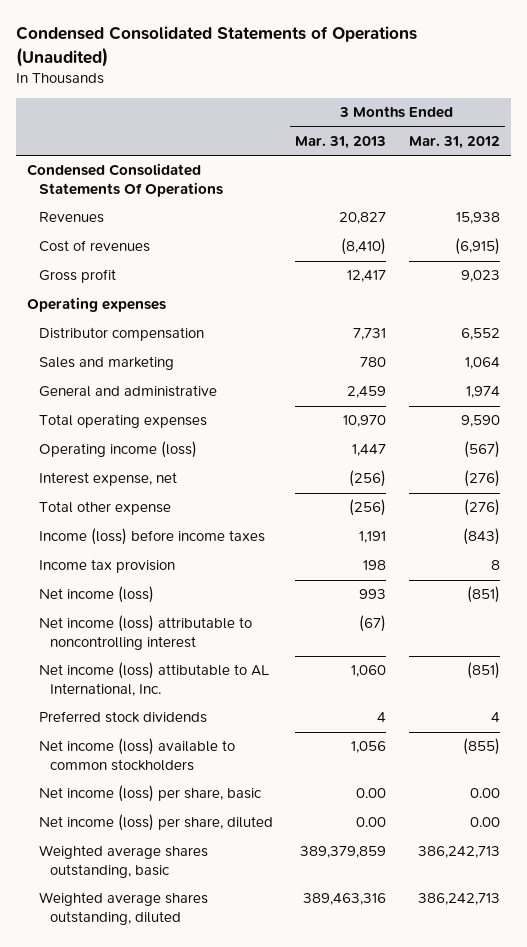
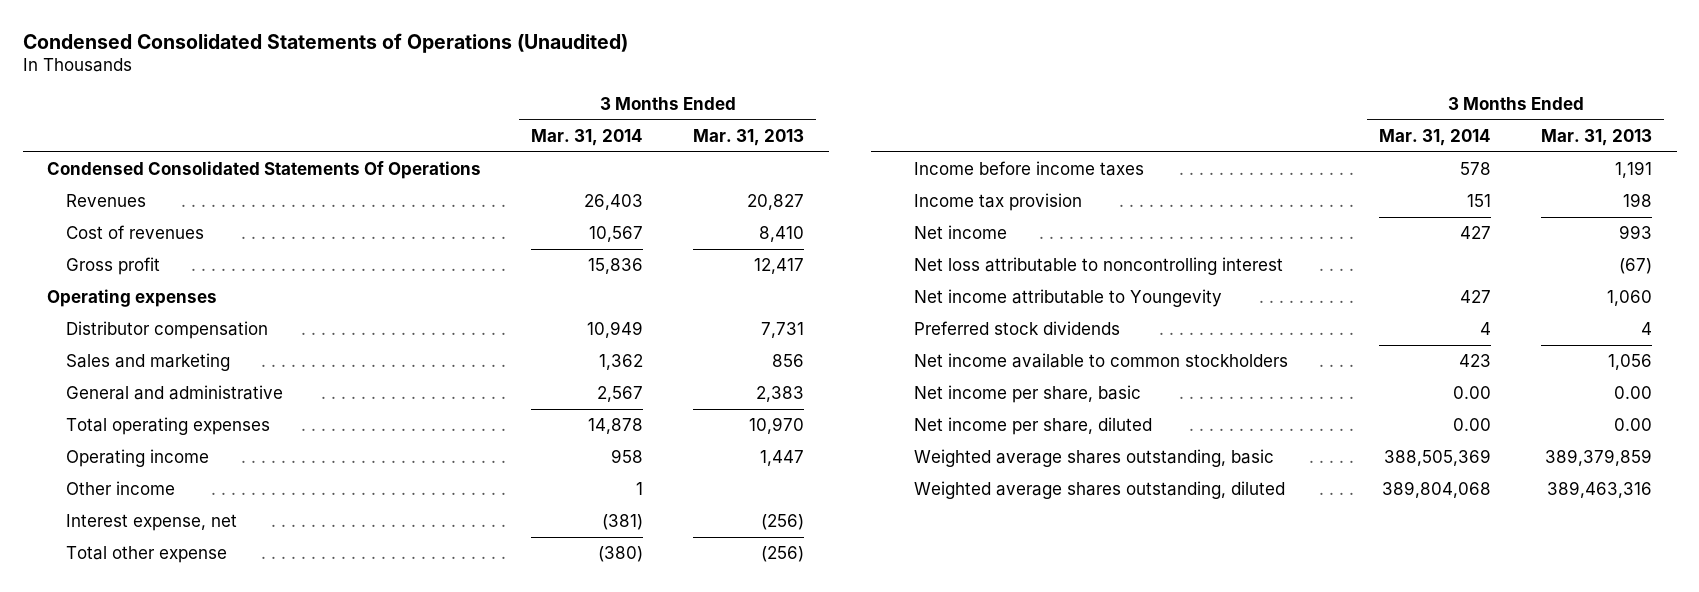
[408,135,500,149] Mar. 31, 2012 -> none
none -> [531,128,644,146] Mar. 31, 2014
[341,238,387,256] (8,410) -> [758,226,804,243] 8,410
[360,357,387,368] 780 -> [771,354,804,368] 856
[347,386,387,399] 2,459 -> [755,386,804,403] 2,383
[38,441,197,459] Operating income (loss) -> [65,449,209,468] Operating income
none -> [65,481,175,496] Other income
[38,528,265,546] Income (loss) before income taxes -> [913,161,1144,177] Income before income taxes
[38,662,269,697] Net income (loss) attibutable to AL International, Inc. -> none
[38,586,154,604] Net income (loss) -> [913,225,1007,240] Net income
[38,615,252,651] Net income (loss) attributable to noncontrolling interest -> [913,257,1283,276] Net loss attributable to noncontrolling interest
none -> [913,289,1222,308] Net income attributable to Youngevity
[38,738,235,772] Net income (loss) available to common stockholders -> [913,353,1288,369] Net income available to common stockholders
[38,785,262,803] Net income (loss) per share, basic -> [913,385,1141,404] Net income per share, basic
[38,814,273,832] Net income (loss) per share, diluted -> [913,417,1152,436] Net income per share, diluted

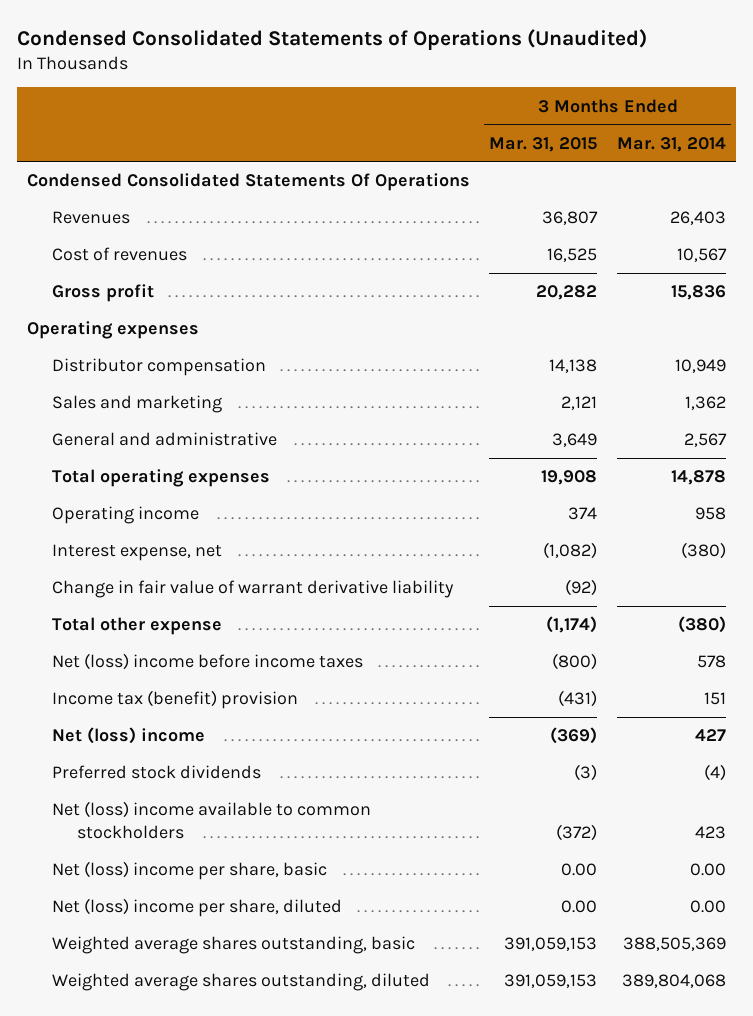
[692,128,804,146] Mar. 31, 2013 -> none
none -> [489,136,598,152] Mar. 31, 2015
[65,481,175,496] Other income -> none
[602,514,644,531] (381) -> [680,542,726,560] (380)
none -> [51,580,454,599] Change in fair value of warrant derivative liability
[913,257,1283,276] Net loss attributable to noncontrolling interest -> none
[913,289,1222,308] Net income attributable to Youngevity -> none
[913,161,1144,177] Income before income taxes -> [51,653,363,671] Net (loss) income before income taxes
[913,193,1082,212] Income tax provision -> [51,690,298,710] Income tax (benefit) provision
[913,225,1007,240] Net income -> [51,727,205,745] Net (loss) income
[1480,322,1492,336] 4 -> [703,764,726,782] (4)
[913,353,1288,369] Net income available to common stockholders -> [51,801,371,839] Net (loss) income available to common stockholders
[913,385,1141,404] Net income per share, basic -> [51,861,327,881] Net (loss) income per share, basic
[913,417,1152,436] Net income per share, diluted -> [51,898,342,918] Net (loss) income per share, diluted

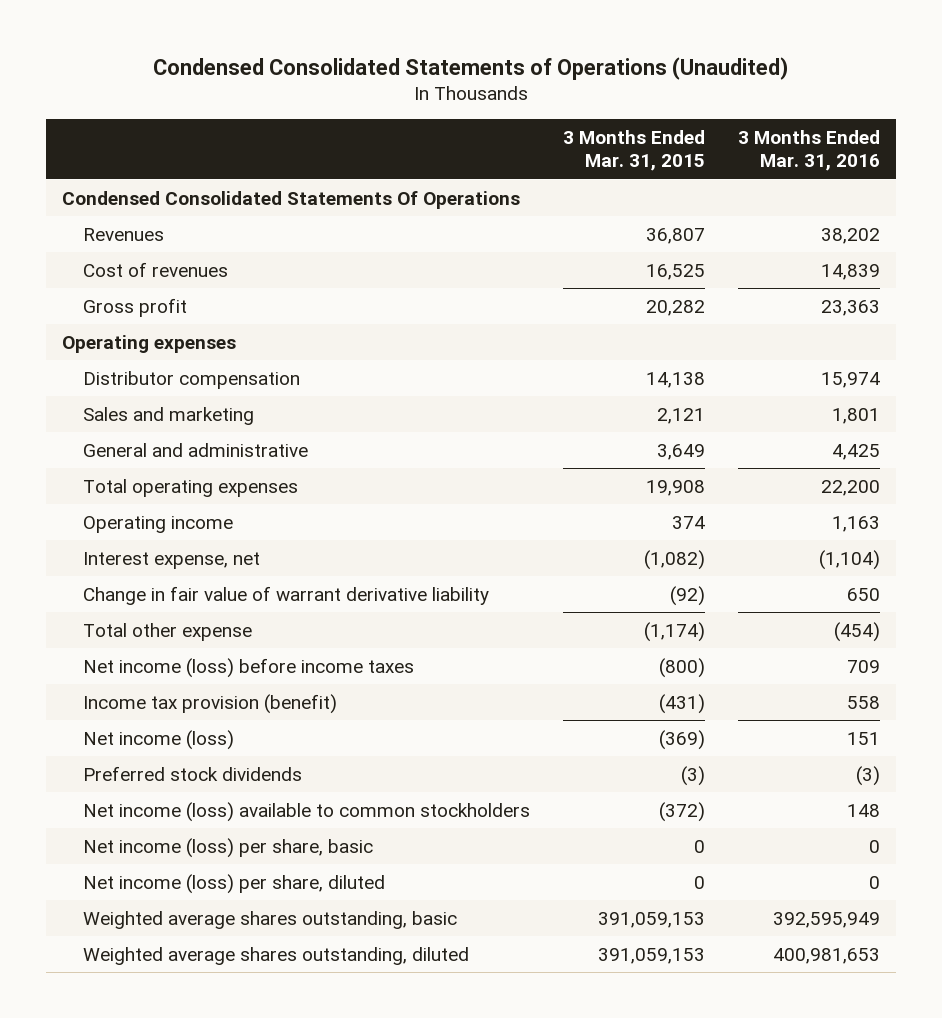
[616,136,726,152] Mar. 31, 2014 -> none
none -> [737,130,880,171] 3 Months Ended Mar. 31, 2016
[51,653,363,671] Net (loss) income before income taxes -> [83,657,415,678] Net income (loss) before income taxes
[51,690,298,710] Income tax (benefit) provision -> [83,693,338,714] Income tax provision (benefit)
[51,727,205,745] Net (loss) income -> [83,729,235,750] Net income (loss)
[51,801,371,839] Net (loss) income available to common stockholders -> [83,801,531,822] Net income (loss) available to common stockholders
[51,861,327,881] Net (loss) income per share, basic -> [83,837,374,858] Net income (loss) per share, basic
[561,863,598,877] 0.00 -> [693,839,705,853] 0
[51,898,342,918] Net (loss) income per share, diluted -> [83,873,386,894] Net income (loss) per share, diluted
[561,900,598,914] 0.00 -> [693,875,705,889] 0

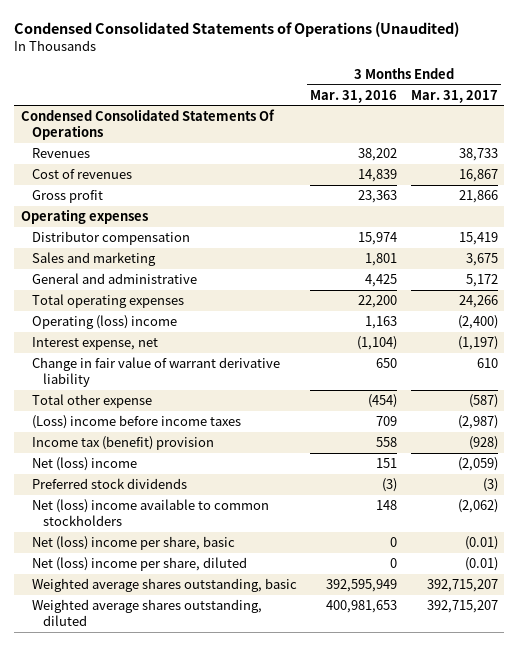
[562,130,705,171] 3 Months Ended Mar. 31, 2015 -> none
none -> [410,89,498,103] Mar. 31, 2017
[83,515,234,533] Operating income -> [32,315,178,330] Operating (loss) income
[83,657,415,678] Net income (loss) before income taxes -> [32,415,242,430] (Loss) income before income taxes
[83,693,338,714] Income tax provision (benefit) -> [32,436,215,451] Income tax (benefit) provision
[83,729,235,750] Net income (loss) -> [32,457,138,472] Net (loss) income
[83,801,531,822] Net income (loss) available to common stockholders -> [32,499,270,527] Net (loss) income available to common stockholders
[83,837,374,858] Net income (loss) per share, basic -> [32,536,236,551] Net (loss) income per share, basic
[83,873,386,894] Net income (loss) per share, diluted -> [32,557,248,572] Net (loss) income per share, diluted

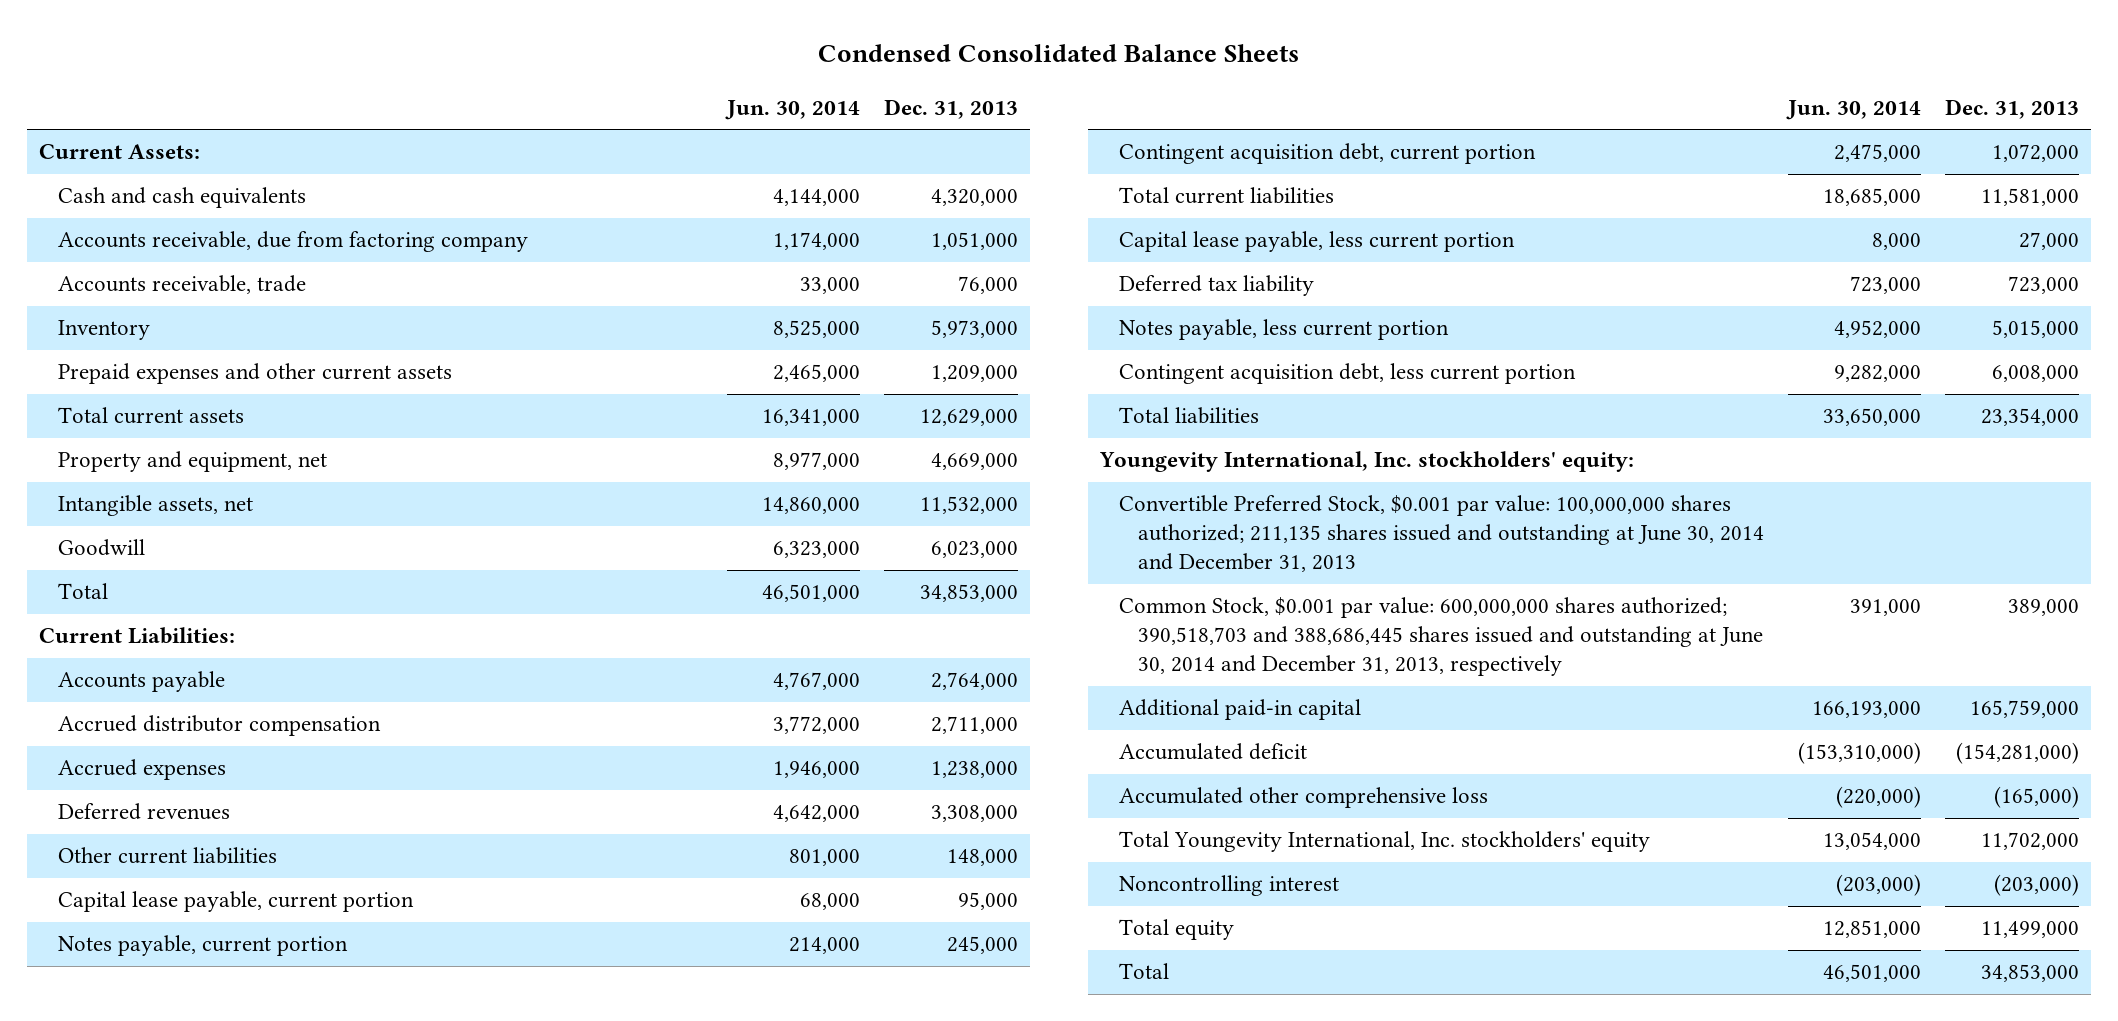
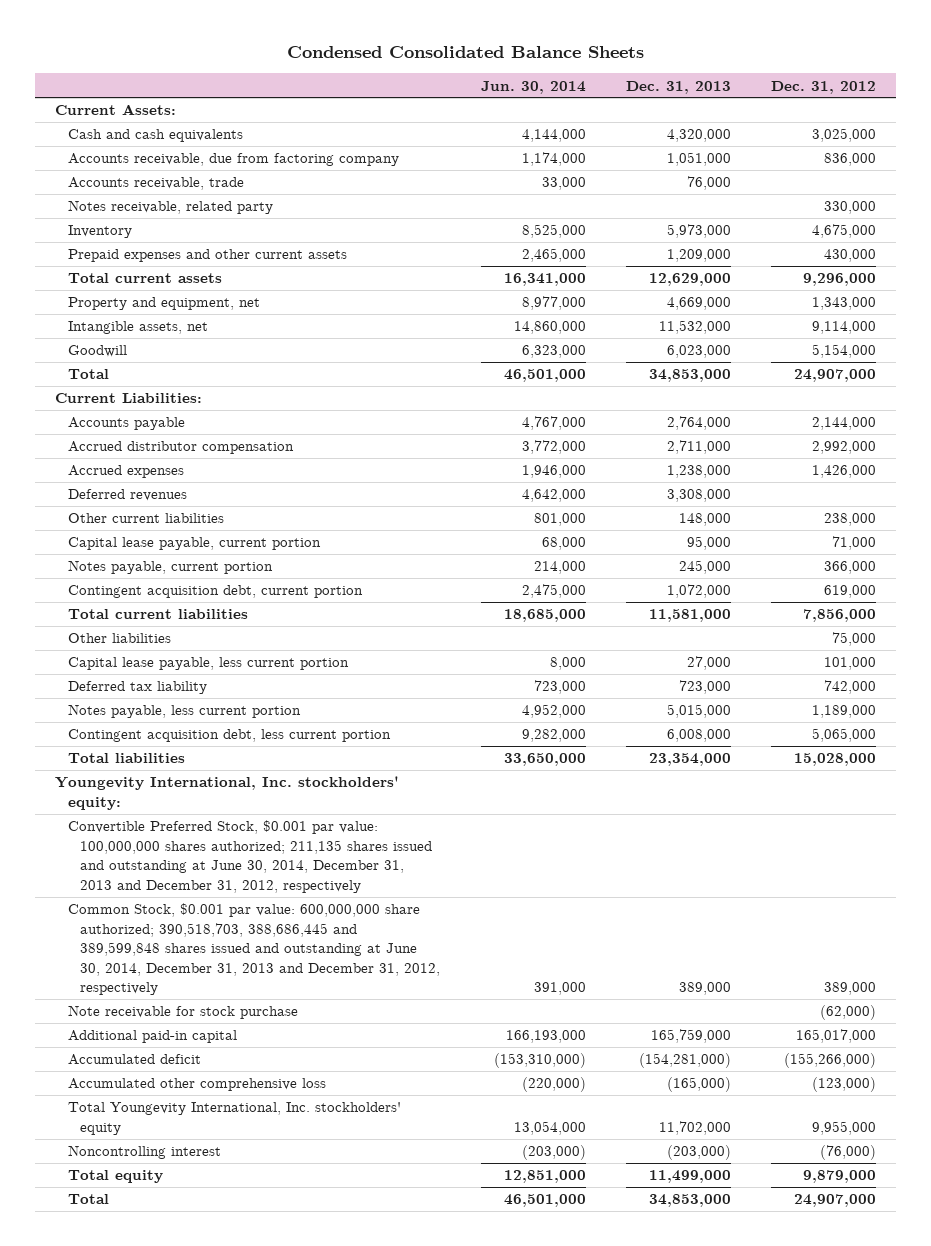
none -> [771,80,877,94] Dec. 31, 2012
none -> [67,200,273,215] Notes receivable, related party
none -> [67,633,171,644] Other liabilities
[1118,495,1764,573] Convertible Preferred Stock, $0.001 par value: 100,000,000 shares authorized; 211,135 shares issued and outstanding at June 30, 2014 and December 31, 2013 -> [67,820,433,893] Convertible Preferred Stock, $0.001 par value: 100,000,000 shares authorized; 211,135 shares issued and outstanding at June 30, 2014, December 31, 2013 and December 31, 2012, respectively
[1118,597,1763,677] Common Stock, $0.001 par value: 600,000,000 shares authorized; 390,518,703 and 388,686,445 shares issued and outstanding at June 30, 2014 and December 31, 2013, respectively -> [67,903,441,996] Common Stock, $0.001 par value: 600,000,000 share authorized; 390,518,703, 388,686,445 and 389,599,848 shares issued and outstanding at June 30, 2014, December 31, 2013 and December 31, 2012, respectively
none -> [67,1005,298,1020] Note receivable for stock purchase

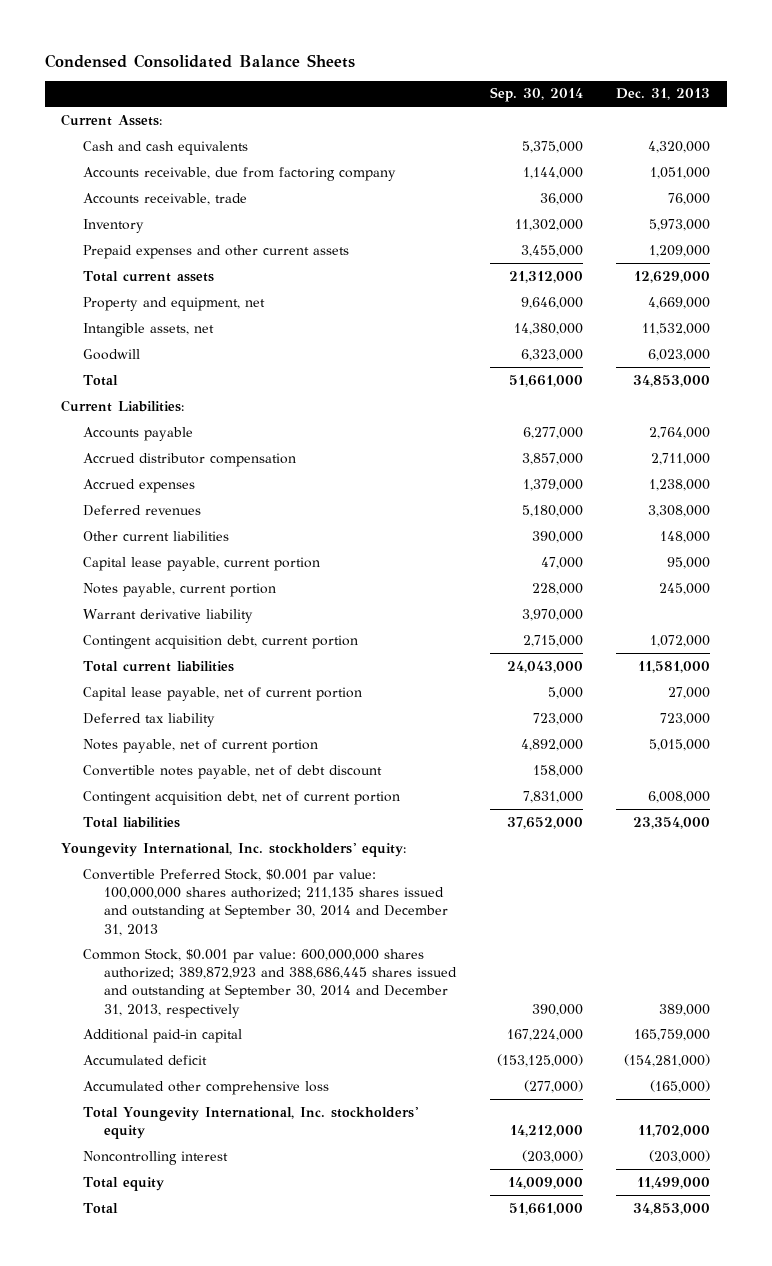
[480,80,586,94] Jun. 30, 2014 -> none
[771,80,877,94] Dec. 31, 2012 -> none
none -> [489,87,583,103] Sep. 30, 2014
[67,200,273,215] Notes receivable, related party -> none
none -> [82,608,253,623] Warrant derivative liability
[67,633,171,644] Other liabilities -> none
[67,657,349,671] Capital lease payable, less current portion -> [82,686,362,701] Capital lease payable, net of current portion
[67,704,301,719] Notes payable, less current portion -> [82,738,318,753] Notes payable, net of current portion
none -> [82,764,382,779] Convertible notes payable, net of debt discount
[67,729,391,743] Contingent acquisition debt, less current portion -> [82,790,400,805] Contingent acquisition debt, net of current portion
[67,1005,298,1020] Note receivable for stock purchase -> none
[67,820,433,893] Convertible Preferred Stock, $0.001 par value: 100,000,000 shares authorized; 211,135 shares issued and outstanding at June 30, 2014, December 31, 2013 and December 31, 2012, respectively -> [82,867,448,936] Convertible Preferred Stock, $0.001 par value: 100,000,000 shares authorized; 211,135 shares issued and outstanding at September 30, 2014 and December 31, 2013
[67,903,441,996] Common Stock, $0.001 par value: 600,000,000 share authorized; 390,518,703, 388,686,445 and 389,599,848 shares issued and outstanding at June 30, 2014, December 31, 2013 and December 31, 2012, respectively -> [82,947,457,1018] Common Stock, $0.001 par value: 600,000,000 shares authorized; 389,872,923 and 388,686,445 shares issued and outstanding at September 30, 2014 and December 31, 2013, respectively

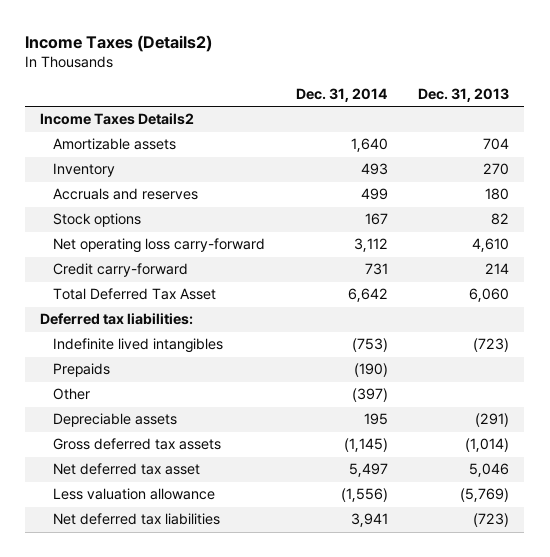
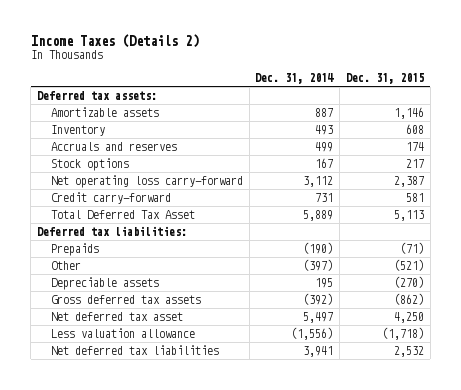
[25,34,213,52] Income Taxes (Details2) -> [30,33,199,48] Income Taxes (Details 2)
[418,88,510,103] Dec. 31, 2013 -> none
none -> [345,72,424,84] Dec. 31, 2015
[40,113,195,126] Income Taxes Details2 -> none
none -> [36,91,157,101] Deferred tax assets:
[350,138,388,153] 1,640 -> [315,108,334,118] 887
[347,288,388,303] 6,642 -> [303,210,334,222] 5,889
[52,338,223,354] Indefinite lived intangibles -> none
[343,438,388,453] (1,145) -> [303,293,334,306] (392)

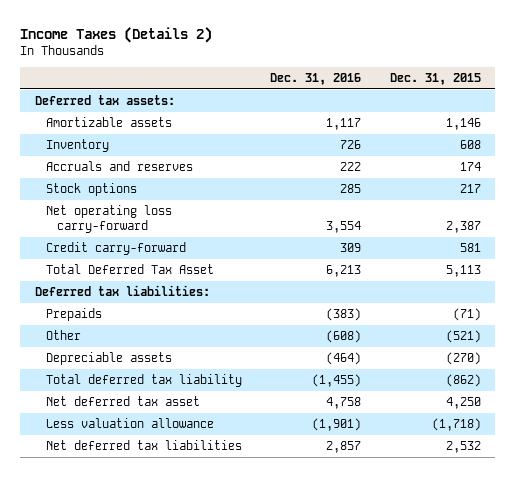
[255,72,335,84] Dec. 31, 2014 -> none
none -> [270,72,362,85] Dec. 31, 2016
[50,295,201,305] Gross deferred tax assets -> [45,374,242,388] Total deferred tax liability

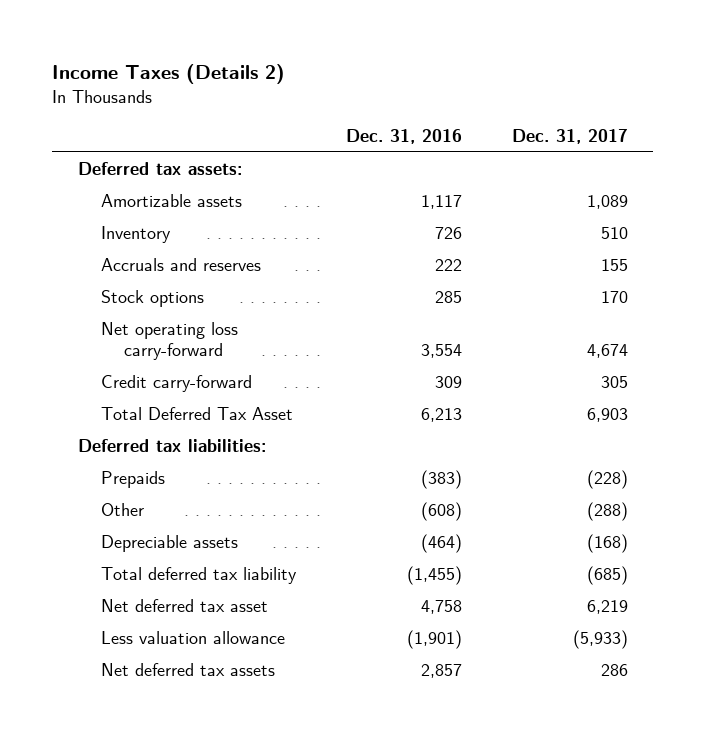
[389,72,481,85] Dec. 31, 2015 -> none
none -> [511,129,628,145] Dec. 31, 2017
[45,440,242,451] Net deferred tax liabilities -> [100,662,275,676] Net deferred tax assets

